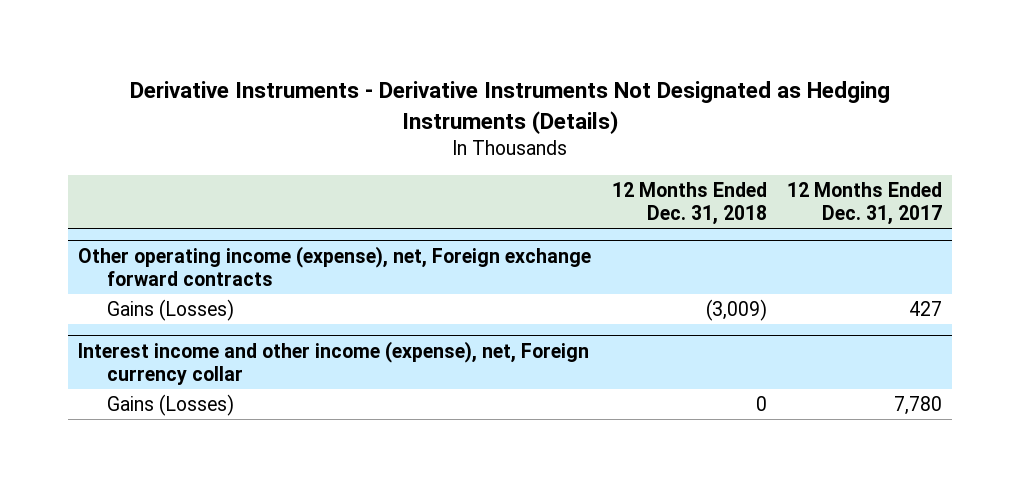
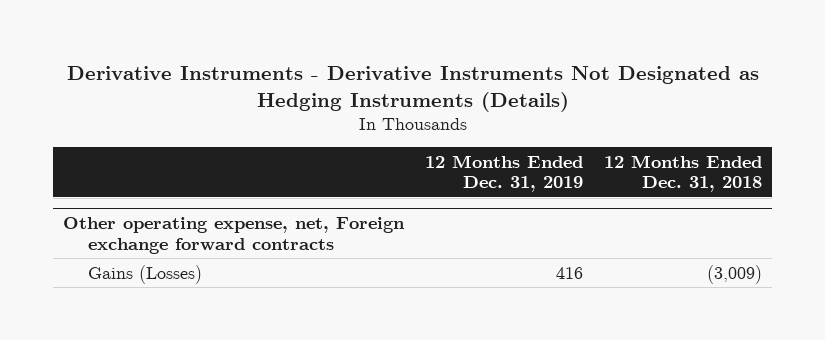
[786,181,942,226] 12 Months Ended Dec. 31, 2017 -> none
none -> [425,154,584,193] 12 Months Ended Dec. 31, 2019
[78,245,592,287] Other operating income (expense), net, Foreign exchange forward contracts -> [63,216,406,254] Other operating expense, net, Foreign exchange forward contracts
[78,340,590,386] Interest income and other income (expense), net, Foreign currency collar -> none
[106,394,234,417] Gains (Losses) -> none

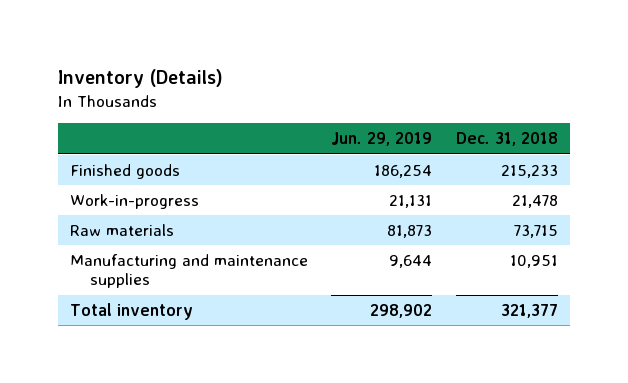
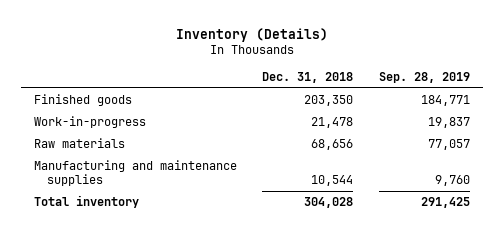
[331,132,433,147] Jun. 29, 2019 -> none
none -> [379,71,471,83] Sep. 28, 2019
[501,164,559,178] 215,233 -> [304,95,354,107] 203,350
[514,224,559,238] 73,715 -> [311,139,354,151] 68,656
[510,254,559,268] 10,951 -> [311,175,354,187] 10,544
[501,303,559,318] 321,377 -> [304,197,354,209] 304,028

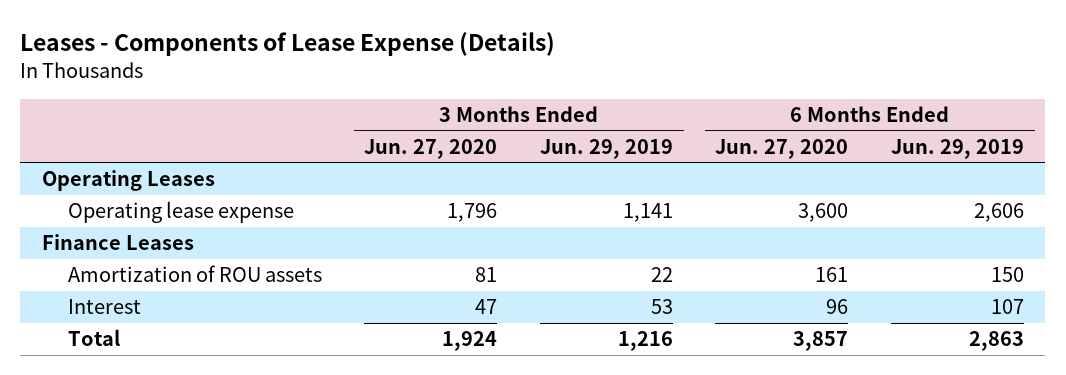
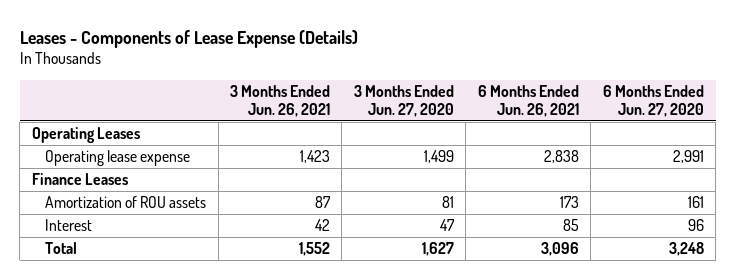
[539,138,673,159] Jun. 29, 2019 -> none
[891,138,1025,159] Jun. 29, 2019 -> none
none -> [229,84,330,118] 3 Months Ended Jun. 26, 2021
none -> [477,84,579,118] 6 Months Ended Jun. 26, 2021
[447,203,498,223] 1,796 -> [423,150,454,164] 1,499
[798,203,849,223] 3,600 -> [672,150,704,164] 2,991
[442,331,498,352] 1,924 -> [421,242,454,257] 1,627
[793,331,849,352] 3,857 -> [668,242,704,257] 3,248

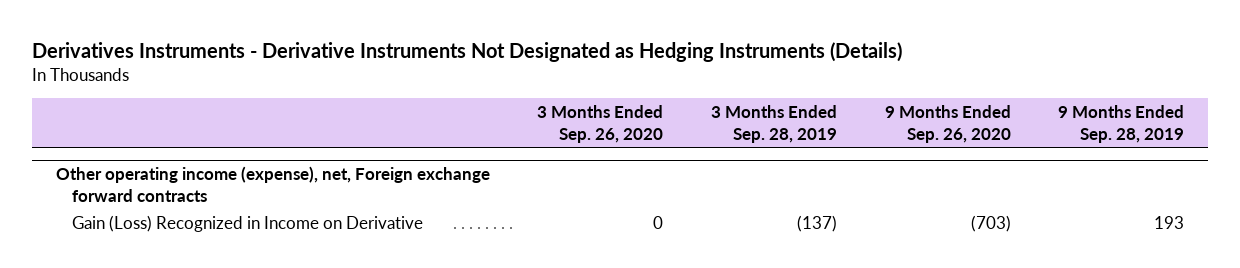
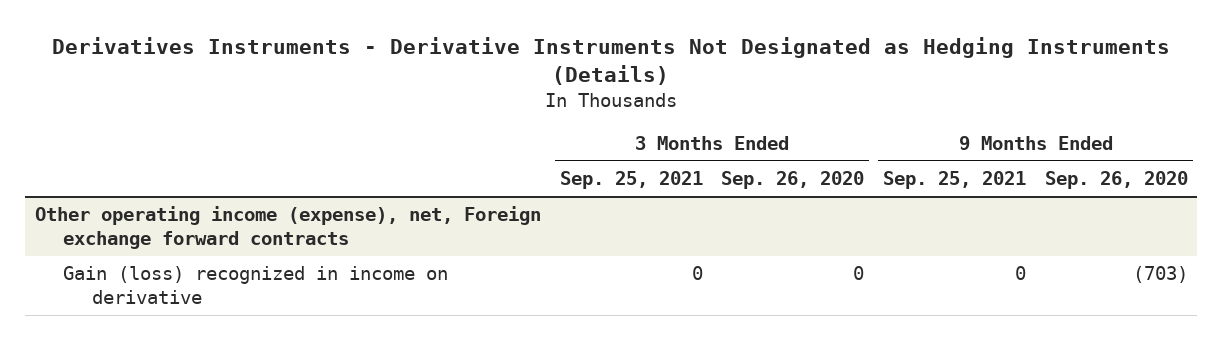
[710,105,837,144] 3 Months Ended Sep. 28, 2019 -> none
[1058,105,1185,144] 9 Months Ended Sep. 28, 2019 -> none
none -> [559,171,703,190] Sep. 25, 2021
none -> [883,171,1027,190] Sep. 25, 2021
[72,214,424,232] Gain (Loss) Recognized in Income on Derivative -> [63,266,449,304] Gain (loss) recognized in income on derivative

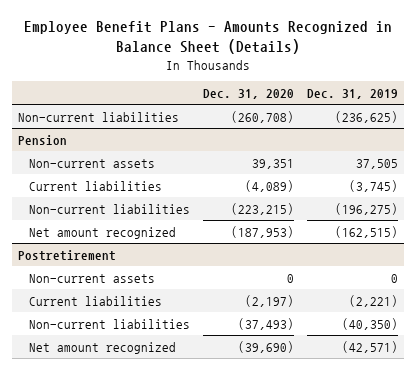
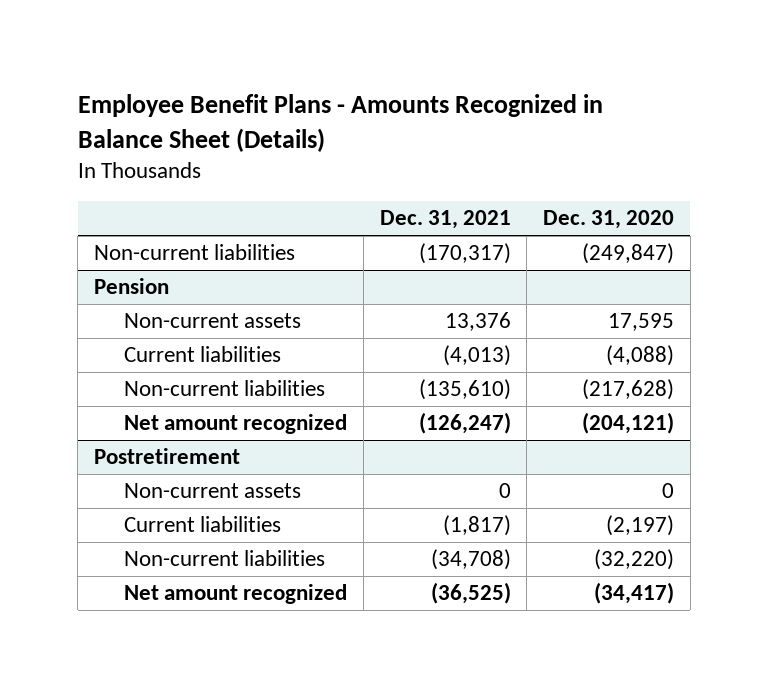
[306,88,398,99] Dec. 31, 2019 -> none
none -> [379,210,511,230] Dec. 31, 2021
[230,110,294,123] (260,708) -> [581,243,674,265] (249,847)
[251,158,294,169] 39,351 -> [607,313,674,332] 17,595
[244,179,294,192] (4,089) -> [605,345,674,367] (4,088)
[230,202,294,215] (223,215) -> [581,379,674,401] (217,628)
[230,225,294,238] (187,953) -> [581,412,674,435] (204,121)
[237,317,294,330] (37,493) -> [593,549,674,571] (32,220)
[237,340,294,353] (39,690) -> [593,582,674,605] (34,417)

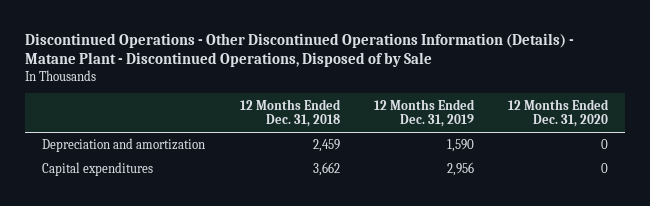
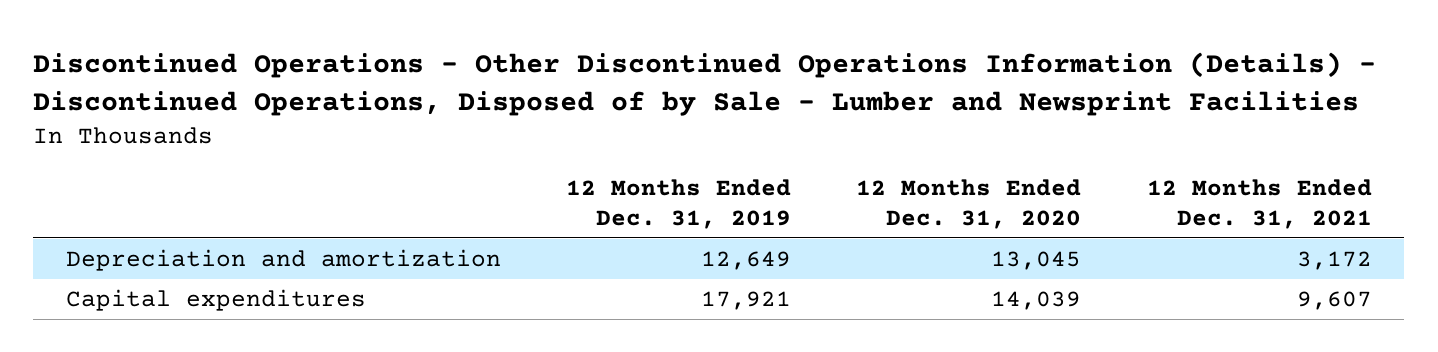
[25,32,575,68] Discontinued Operations - Other Discontinued Operations Information (Details) - Matane Plant - Discontinued Operations, Disposed of by Sale -> [33,51,1377,116] Discontinued Operations - Other Discontinued Operations Information (Details) - Discontinued Operations, Disposed of by Sale - Lumber and Newsprint Facilities
[239,98,341,128] 12 Months Ended Dec. 31, 2018 -> none
none -> [1146,178,1372,230] 12 Months Ended Dec. 31, 2021
[446,139,474,153] 1,590 -> [701,251,792,271] 12,649
[601,139,609,150] 0 -> [991,251,1082,271] 13,045
[446,162,474,177] 2,956 -> [701,291,792,311] 17,921
[601,163,609,174] 0 -> [991,291,1082,311] 14,039

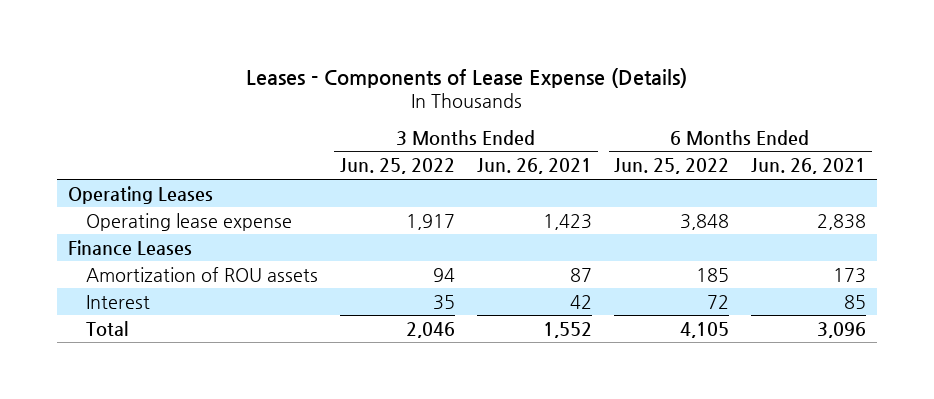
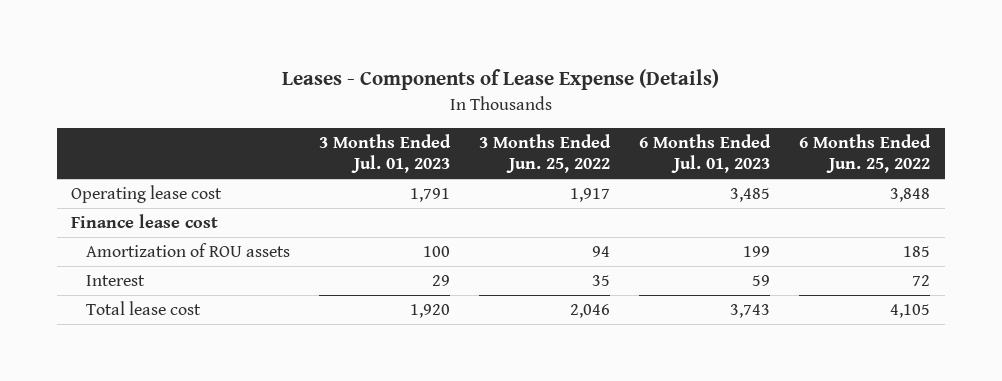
[477,158,593,175] Jun. 26, 2021 -> none
[751,158,867,175] Jun. 26, 2021 -> none
none -> [318,134,451,174] 3 Months Ended Jul. 01, 2023
none -> [639,134,772,174] 6 Months Ended Jul. 01, 2023
[67,185,213,204] Operating Leases -> none
[85,212,292,231] Operating lease expense -> [71,185,223,204] Operating lease cost
[67,239,192,256] Finance Leases -> [71,214,219,229] Finance lease cost
[85,320,128,336] Total -> [85,301,201,316] Total lease cost

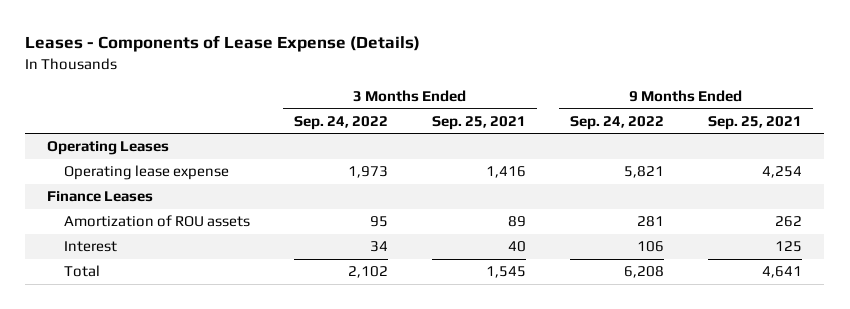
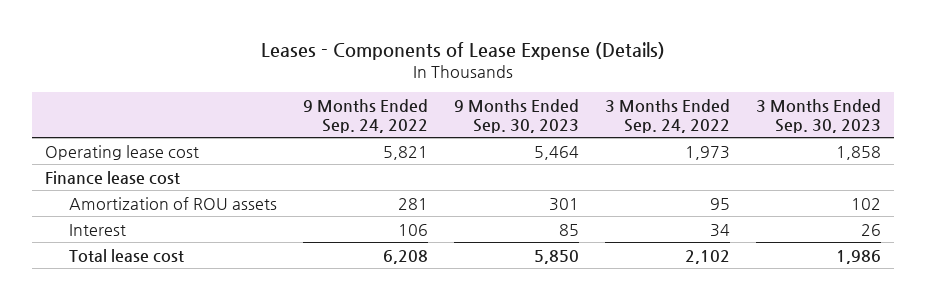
[432,115,527,130] Sep. 25, 2021 -> none
[708,115,803,130] Sep. 25, 2021 -> none
none -> [454,99,580,133] 9 Months Ended Sep. 30, 2023
none -> [756,99,882,133] 3 Months Ended Sep. 30, 2023
[47,141,170,156] Operating Leases -> none
[64,165,230,181] Operating lease expense -> [44,144,199,160] Operating lease cost
[47,191,154,203] Finance Leases -> [44,170,180,185] Finance lease cost
[64,265,101,278] Total -> [68,248,184,263] Total lease cost

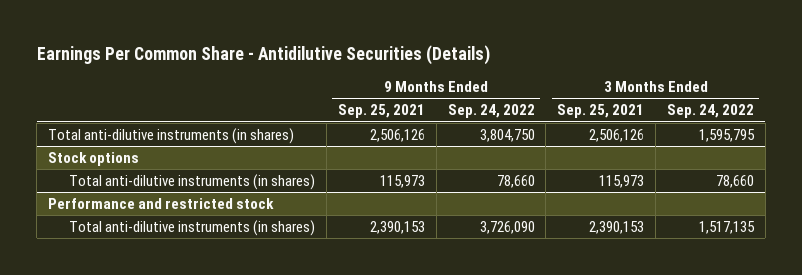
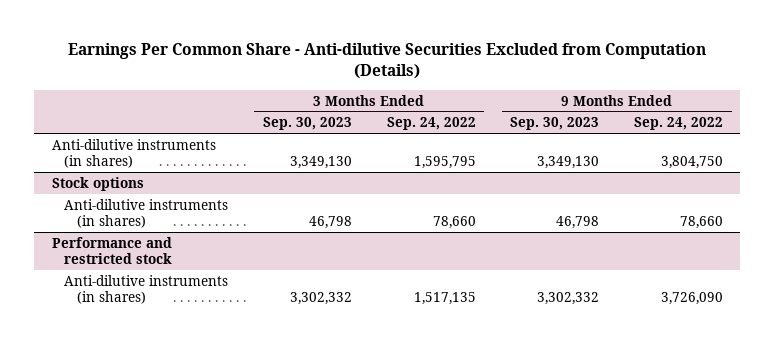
[36,45,490,66] Earnings Per Common Share - Antidilutive Securities (Details) -> [68,43,707,80] Earnings Per Common Share - Anti-dilutive Securities Excluded from Computation (Details)
[337,104,425,119] Sep. 25, 2021 -> none
[557,104,645,119] Sep. 25, 2021 -> none
none -> [262,117,352,131] Sep. 30, 2023
none -> [510,117,600,131] Sep. 30, 2023
[47,127,294,144] Total anti-dilutive instruments (in shares) -> [51,138,216,168] Anti-dilutive instruments (in shares)
[69,173,316,190] Total anti-dilutive instruments (in shares) -> [64,198,229,228] Anti-dilutive instruments (in shares)
[69,219,316,236] Total anti-dilutive instruments (in shares) -> [64,274,229,304] Anti-dilutive instruments (in shares)

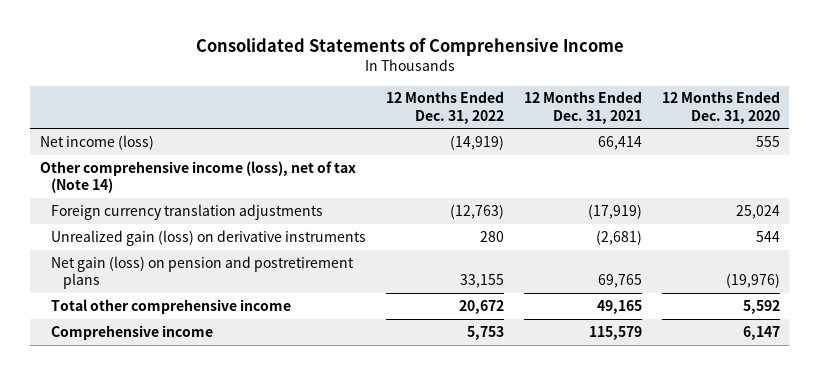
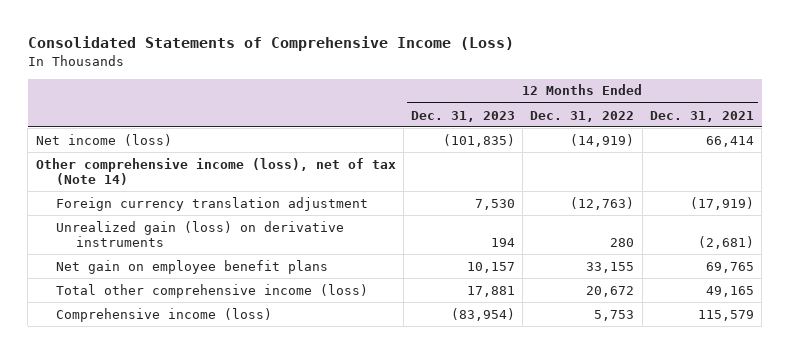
[195,38,624,57] Consolidated Statements of Comprehensive Income -> [27,36,514,52] Consolidated Statements of Comprehensive Income (Loss)
[661,91,780,124] 12 Months Ended Dec. 31, 2020 -> none
none -> [411,110,516,122] Dec. 31, 2023
[51,203,324,220] Foreign currency translation adjustments -> [56,196,369,211] Foreign currency translation adjustment
[51,255,355,290] Net gain (loss) on pension and postretirement plans -> [56,259,329,274] Net gain on employee benefit plans
[51,298,292,314] Total other comprehensive income -> [56,283,369,298] Total other comprehensive income (loss)
[51,324,214,340] Comprehensive income -> [56,307,273,322] Comprehensive income (loss)

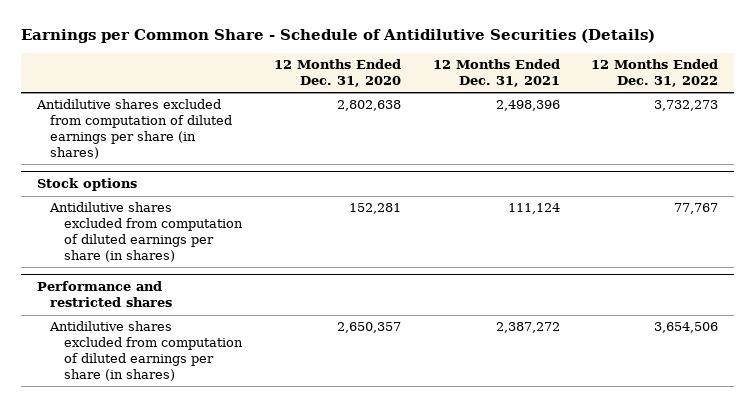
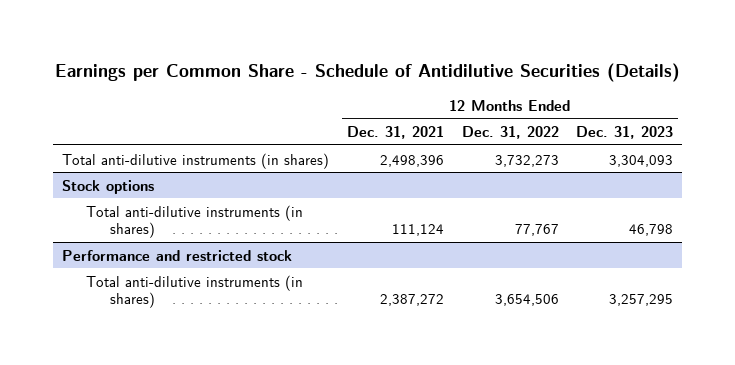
[273,59,401,88] 12 Months Ended Dec. 31, 2020 -> none
none -> [576,126,674,140] Dec. 31, 2023
[35,99,233,160] Antidilutive shares excluded from computation of diluted earnings per share (in shares) -> [62,152,330,169] Total anti-dilutive instruments (in shares)
[49,202,243,263] Antidilutive shares excluded from computation of diluted earnings per share (in shares) -> [86,204,304,239] Total anti-dilutive instruments (in shares)
[36,281,173,308] Performance and restricted shares -> [62,249,293,261] Performance and restricted stock
[49,321,243,382] Antidilutive shares excluded from computation of diluted earnings per share (in shares) -> [86,274,304,309] Total anti-dilutive instruments (in shares)

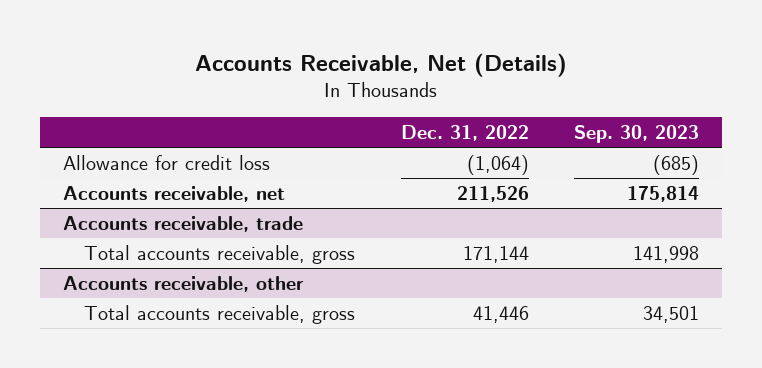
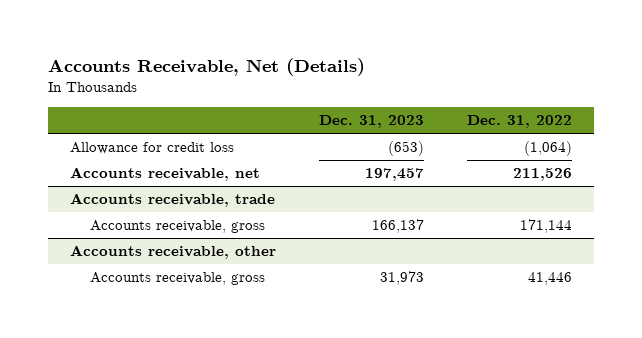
[574,125,700,144] Sep. 30, 2023 -> none
none -> [319,115,425,129] Dec. 31, 2023
[83,244,355,264] Total accounts receivable, gross -> [89,220,265,234] Accounts receivable, gross
[83,304,355,324] Total accounts receivable, gross -> [89,272,265,286] Accounts receivable, gross

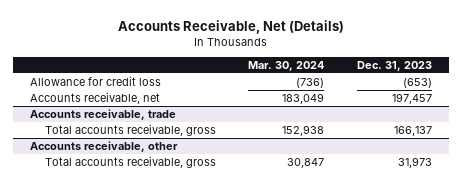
[467,115,573,129] Dec. 31, 2022 -> none
none -> [248,60,325,71] Mar. 30, 2024
[89,220,265,234] Accounts receivable, gross -> [44,124,216,137] Total accounts receivable, gross
[89,272,265,286] Accounts receivable, gross -> [44,156,216,169] Total accounts receivable, gross

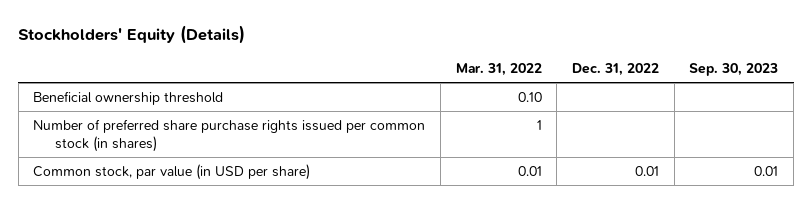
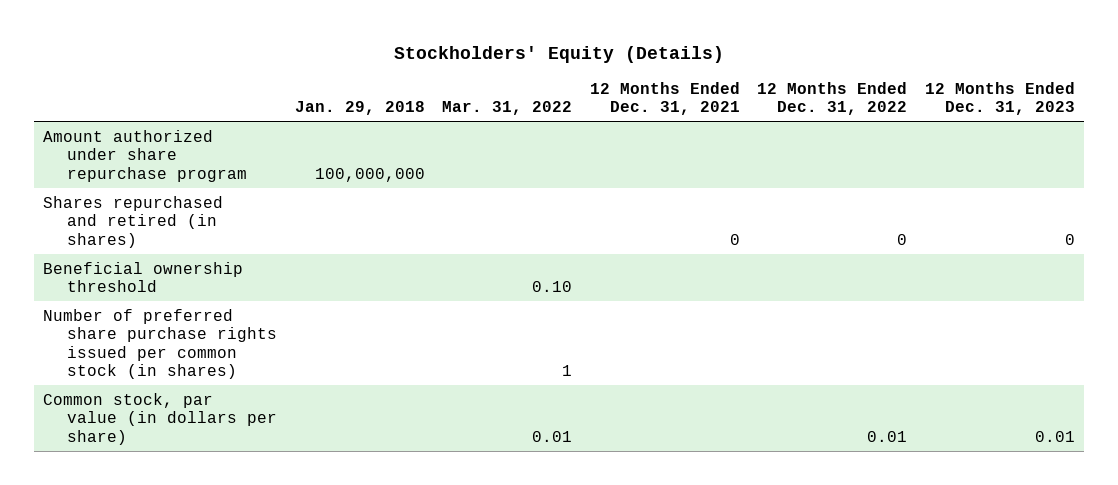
[572,63,660,77] Dec. 31, 2022 -> none
[689,63,779,77] Sep. 30, 2023 -> none
none -> [294,101,425,116] Jan. 29, 2018
none -> [589,81,740,116] 12 Months Ended Dec. 31, 2021
none -> [757,81,908,116] 12 Months Ended Dec. 31, 2022
none -> [924,81,1075,116] 12 Months Ended Dec. 31, 2023
none -> [42,129,248,182] Amount authorized under share repurchase program
none -> [42,195,223,248] Shares repurchased and retired (in shares)
[33,163,311,180] Common stock, par value (in USD per share) -> [42,392,278,445] Common stock, par value (in dollars per share)

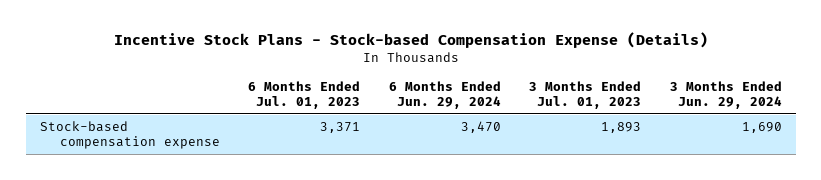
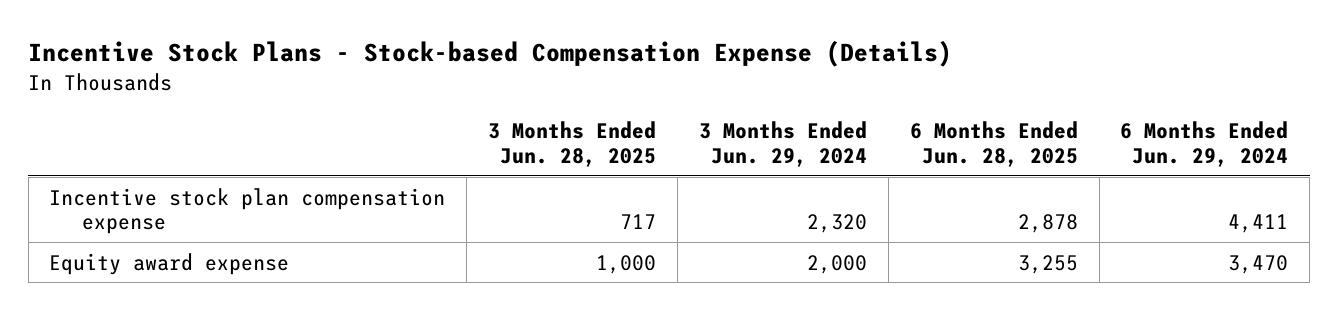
[248,80,361,110] 6 Months Ended Jul. 01, 2023 -> none
[529,80,642,110] 3 Months Ended Jul. 01, 2023 -> none
none -> [488,121,657,167] 3 Months Ended Jun. 28, 2025
none -> [909,121,1078,167] 6 Months Ended Jun. 28, 2025
[39,121,220,150] Stock-based compensation expense -> [49,187,446,235] Incentive stock plan compensation expense
[460,121,501,134] 3,470 -> [1228,214,1289,234] 4,411
[741,122,782,134] 1,690 -> [806,214,867,234] 2,320
none -> [49,252,290,275] Equity award expense

